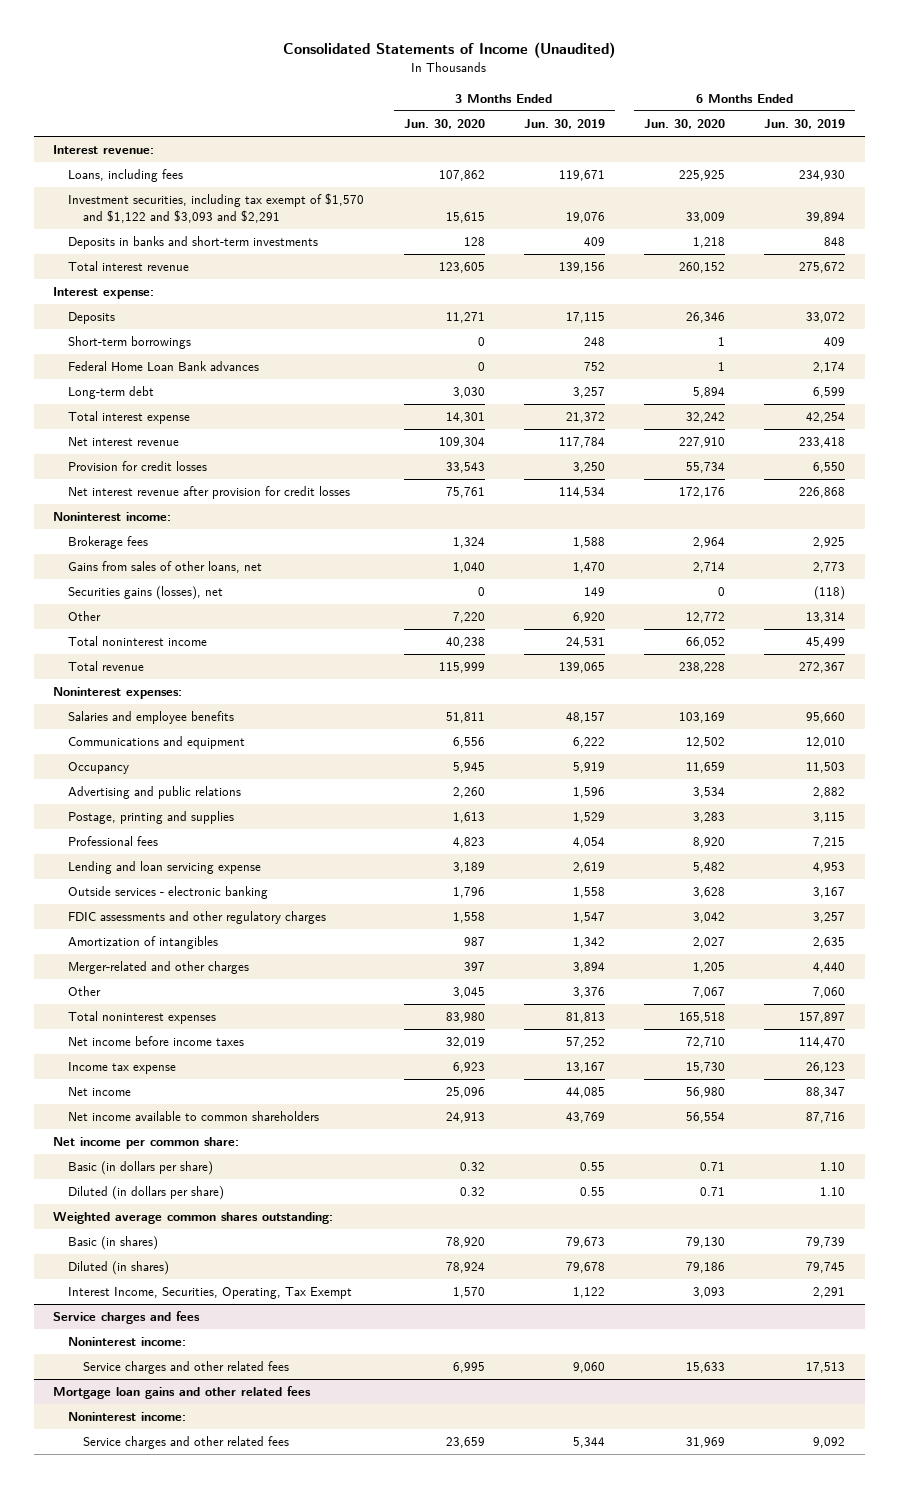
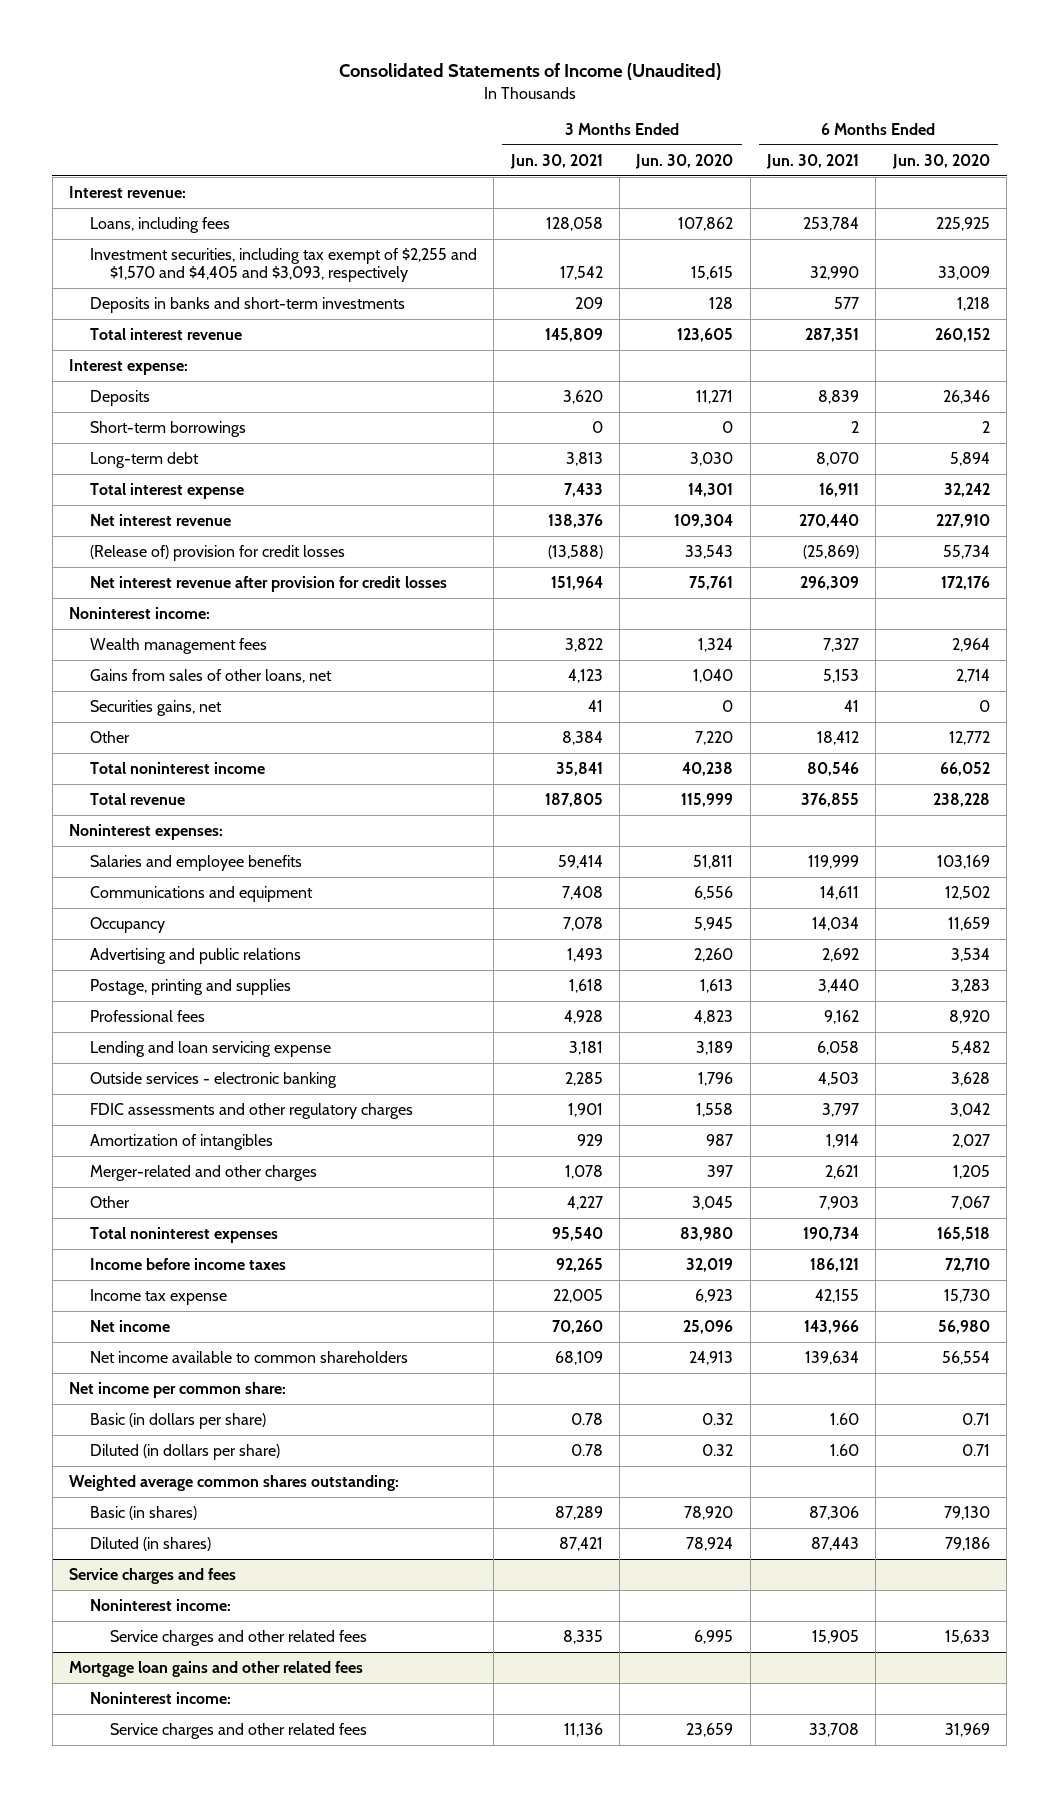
[523,119,605,130] Jun. 30, 2019 -> none
[764,119,846,130] Jun. 30, 2019 -> none
none -> [509,153,603,169] Jun. 30, 2021
none -> [766,153,860,169] Jun. 30, 2021
[68,193,365,224] Investment securities, including tax exempt of $1,570 and $1,122 and $3,093 and $2,291 -> [89,247,477,283] Investment securities, including tax exempt of $2,255 and $1,570 and $4,405 and $3,093, respectively
[68,361,260,372] Federal Home Loan Bank advances -> none
[718,337,726,347] 1 -> [981,420,990,433] 2
[68,461,208,472] Provision for credit losses -> [89,544,345,561] (Release of) provision for credit losses
[68,536,149,550] Brokerage fees -> [89,637,267,654] Wealth management fees
[68,586,224,601] Securities gains (losses), net -> [89,699,222,716] Securities gains, net
[68,1036,245,1047] Net income before income taxes -> [89,1257,286,1270] Income before income taxes
[68,1287,353,1300] Interest Income, Securities, Operating, Tax Exempt -> none

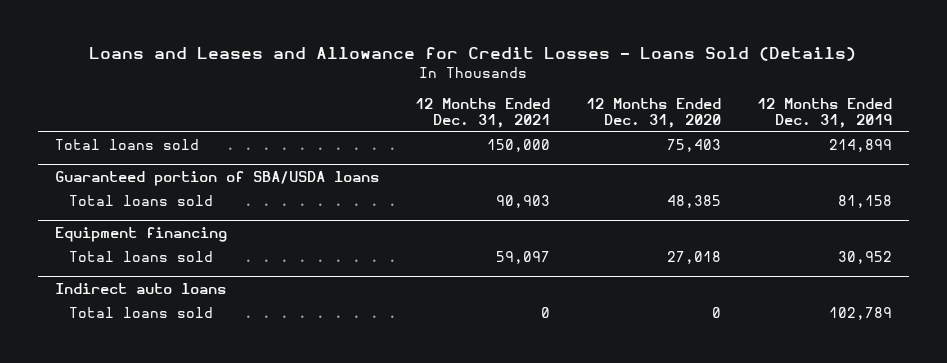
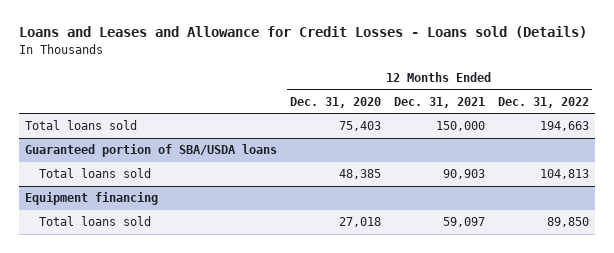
[89,47,857,62] Loans and Leases and Allowance for Credit Losses - Loans Sold (Details) -> [18,26,587,39] Loans and Leases and Allowance for Credit Losses - Loans sold (Details)
[756,97,892,128] 12 Months Ended Dec. 31, 2019 -> none
none -> [497,96,589,108] Dec. 31, 2022
[55,283,227,295] Indirect auto loans -> none
[68,307,213,319] Total loans sold -> none

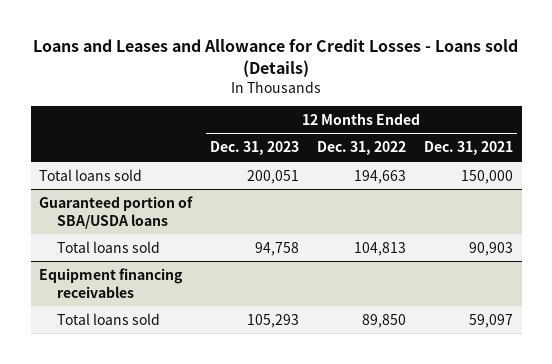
[289,96,381,108] Dec. 31, 2020 -> none
none -> [210,141,300,156] Dec. 31, 2023
[25,192,159,206] Equipment financing -> [39,267,184,298] Equipment financing receivables

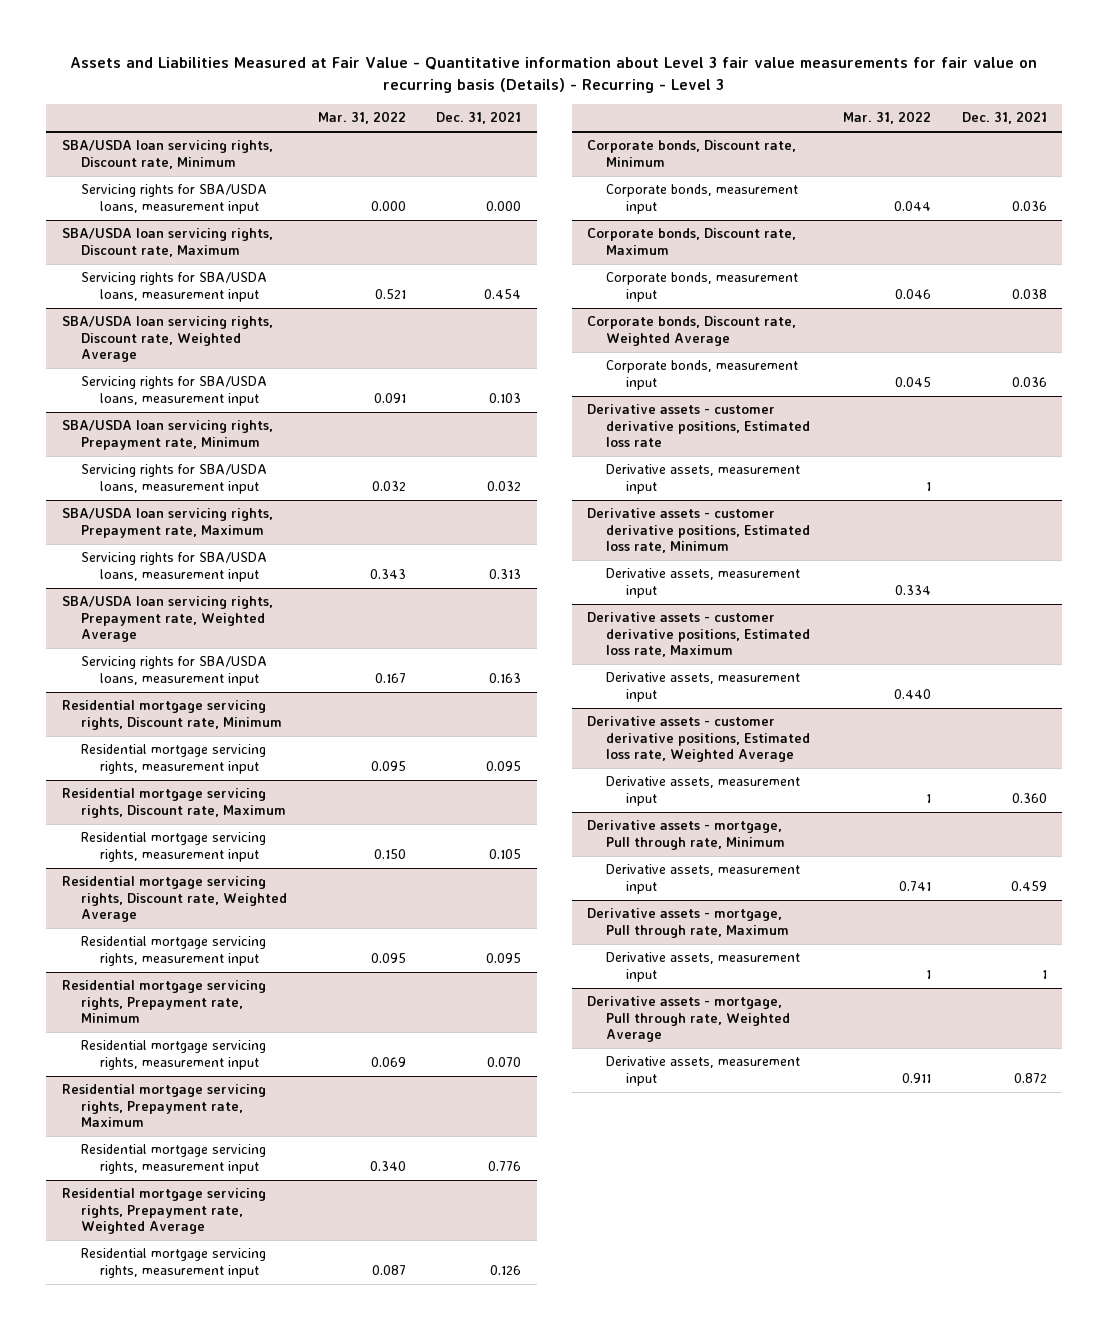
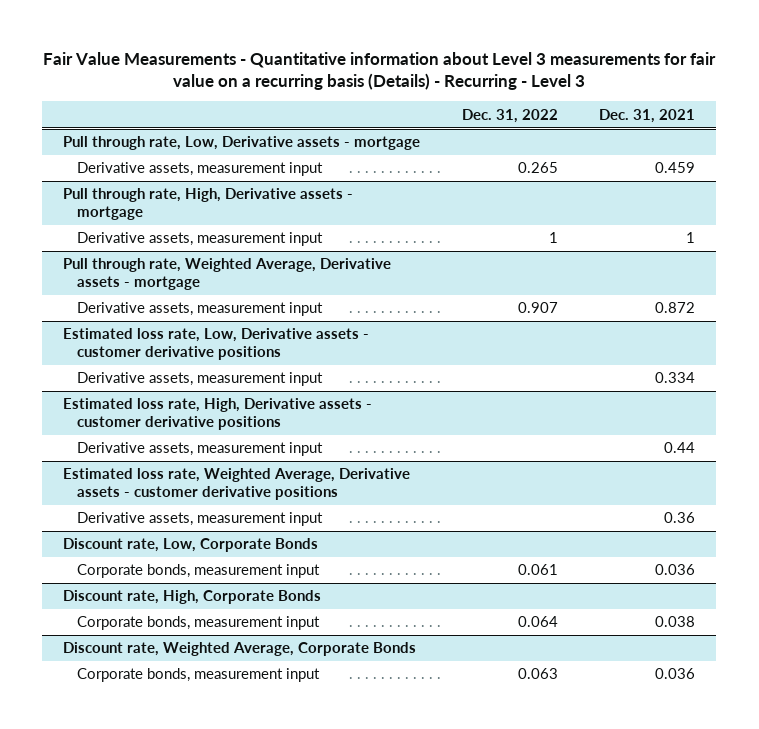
[70,57,1038,93] Assets and Liabilities Measured at Fair Value - Quantitative information about Level 3 fair value measurements for fair value on recurring basis (Details) - Recurring - Level 3 -> [43,51,717,91] Fair Value Measurements - Quantitative information about Level 3 measurements for fair value on a recurring basis (Details) - Recurring - Level 3
[317,111,406,125] Mar. 31, 2022 -> none
none -> [461,108,558,123] Dec. 31, 2022
[61,140,273,169] SBA/USDA loan servicing rights, Discount rate, Minimum -> none
[80,184,267,214] Servicing rights for SBA/USDA loans, measurement input -> none
[61,228,273,257] SBA/USDA loan servicing rights, Discount rate, Maximum -> none
[80,272,267,302] Servicing rights for SBA/USDA loans, measurement input -> none
[61,316,273,363] SBA/USDA loan servicing rights, Discount rate, Weighted Average -> none
[80,376,267,406] Servicing rights for SBA/USDA loans, measurement input -> none
[61,420,273,450] SBA/USDA loan servicing rights, Prepayment rate, Minimum -> none
[80,464,267,494] Servicing rights for SBA/USDA loans, measurement input -> none
[61,508,273,538] SBA/USDA loan servicing rights, Prepayment rate, Maximum -> none
[80,552,267,582] Servicing rights for SBA/USDA loans, measurement input -> none
[61,596,273,643] SBA/USDA loan servicing rights, Prepayment rate, Weighted Average -> none
[80,656,267,686] Servicing rights for SBA/USDA loans, measurement input -> none
[61,700,282,730] Residential mortgage servicing rights, Discount rate, Minimum -> none
[80,744,266,774] Residential mortgage servicing rights, measurement input -> none
[61,788,286,818] Residential mortgage servicing rights, Discount rate, Maximum -> none
[80,832,266,862] Residential mortgage servicing rights, measurement input -> none
[61,876,287,923] Residential mortgage servicing rights, Discount rate, Weighted Average -> none
[80,936,266,966] Residential mortgage servicing rights, measurement input -> none
[61,980,266,1024] Residential mortgage servicing rights, Prepayment rate, Minimum -> none
[80,1040,266,1070] Residential mortgage servicing rights, measurement input -> none
[61,1084,266,1128] Residential mortgage servicing rights, Prepayment rate, Maximum -> none
[80,1144,266,1174] Residential mortgage servicing rights, measurement input -> none
[61,1188,266,1235] Residential mortgage servicing rights, Prepayment rate, Weighted Average -> none
[80,1248,266,1278] Residential mortgage servicing rights, measurement input -> none
[587,140,797,167] Corporate bonds, Discount rate, Minimum -> none
[606,184,799,214] Corporate bonds, measurement input -> none
[587,228,797,255] Corporate bonds, Discount rate, Maximum -> none
[606,272,799,302] Corporate bonds, measurement input -> none
[587,316,797,346] Corporate bonds, Discount rate, Weighted Average -> none
[606,360,799,390] Corporate bonds, measurement input -> none
[587,404,811,448] Derivative assets - customer derivative positions, Estimated loss rate -> none
[606,464,801,494] Derivative assets, measurement input -> none
[587,508,811,554] Derivative assets - customer derivative positions, Estimated loss rate, Minimum -> none
[606,568,801,598] Derivative assets, measurement input -> none
[587,612,811,658] Derivative assets - customer derivative positions, Estimated loss rate, Maximum -> none
[606,672,801,702] Derivative assets, measurement input -> none
[587,716,811,763] Derivative assets - customer derivative positions, Estimated loss rate, Weighted Average -> none
[606,776,801,806] Derivative assets, measurement input -> none
[587,820,786,850] Derivative assets - mortgage, Pull through rate, Minimum -> [63,136,421,151] Pull through rate, Low, Derivative assets - mortgage
[587,908,790,938] Derivative assets - mortgage, Pull through rate, Maximum -> [63,188,354,221] Pull through rate, High, Derivative assets - mortgage
[587,996,791,1043] Derivative assets - mortgage, Pull through rate, Weighted Average -> [63,258,392,291] Pull through rate, Weighted Average, Derivative assets - mortgage
none -> [63,328,370,361] Estimated loss rate, Low, Derivative assets - customer derivative positions
none -> [76,372,323,387] Derivative assets, measurement input
none -> [63,398,373,431] Estimated loss rate, High, Derivative assets - customer derivative positions
none -> [76,442,323,457] Derivative assets, measurement input
none -> [63,468,411,501] Estimated loss rate, Weighted Average, Derivative assets - customer derivative positions
none -> [76,512,323,527] Derivative assets, measurement input
none -> [63,538,319,553] Discount rate, Low, Corporate Bonds
none -> [76,564,320,579] Corporate bonds, measurement input
none -> [63,590,322,605] Discount rate, High, Corporate Bonds
none -> [76,616,320,631] Corporate bonds, measurement input
none -> [63,642,417,657] Discount rate, Weighted Average, Corporate Bonds
none -> [76,668,320,683] Corporate bonds, measurement input

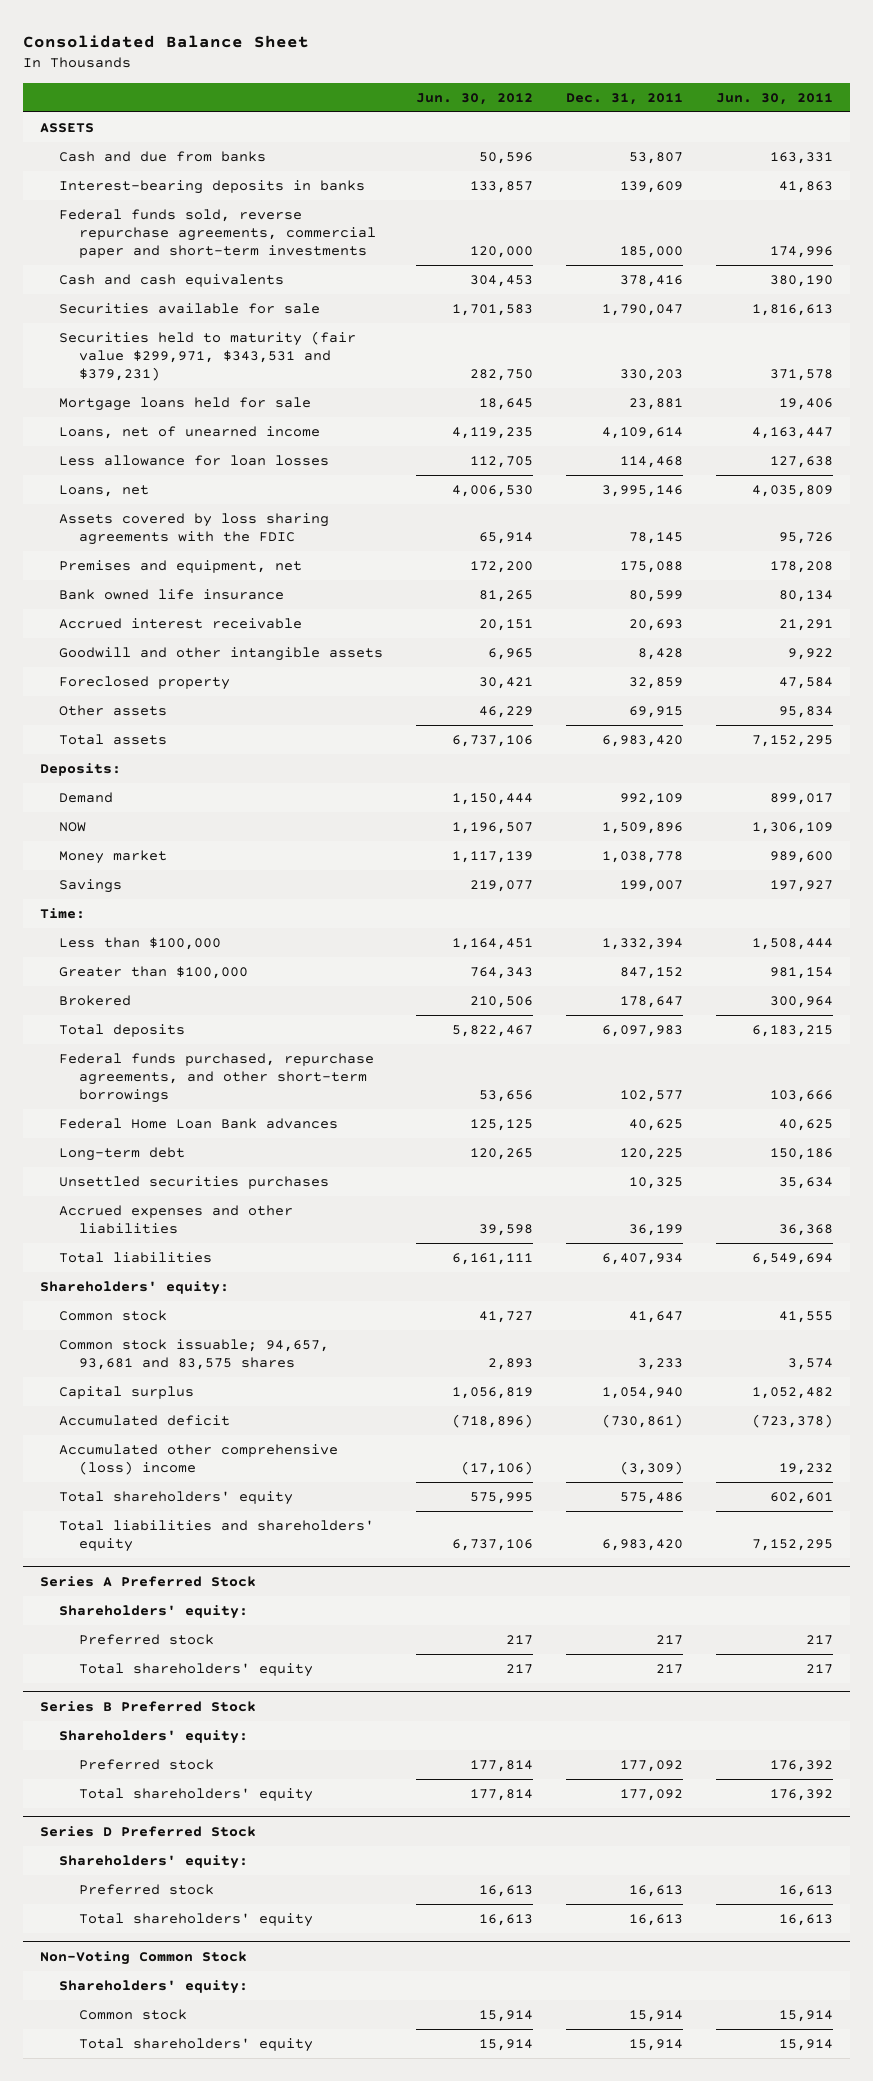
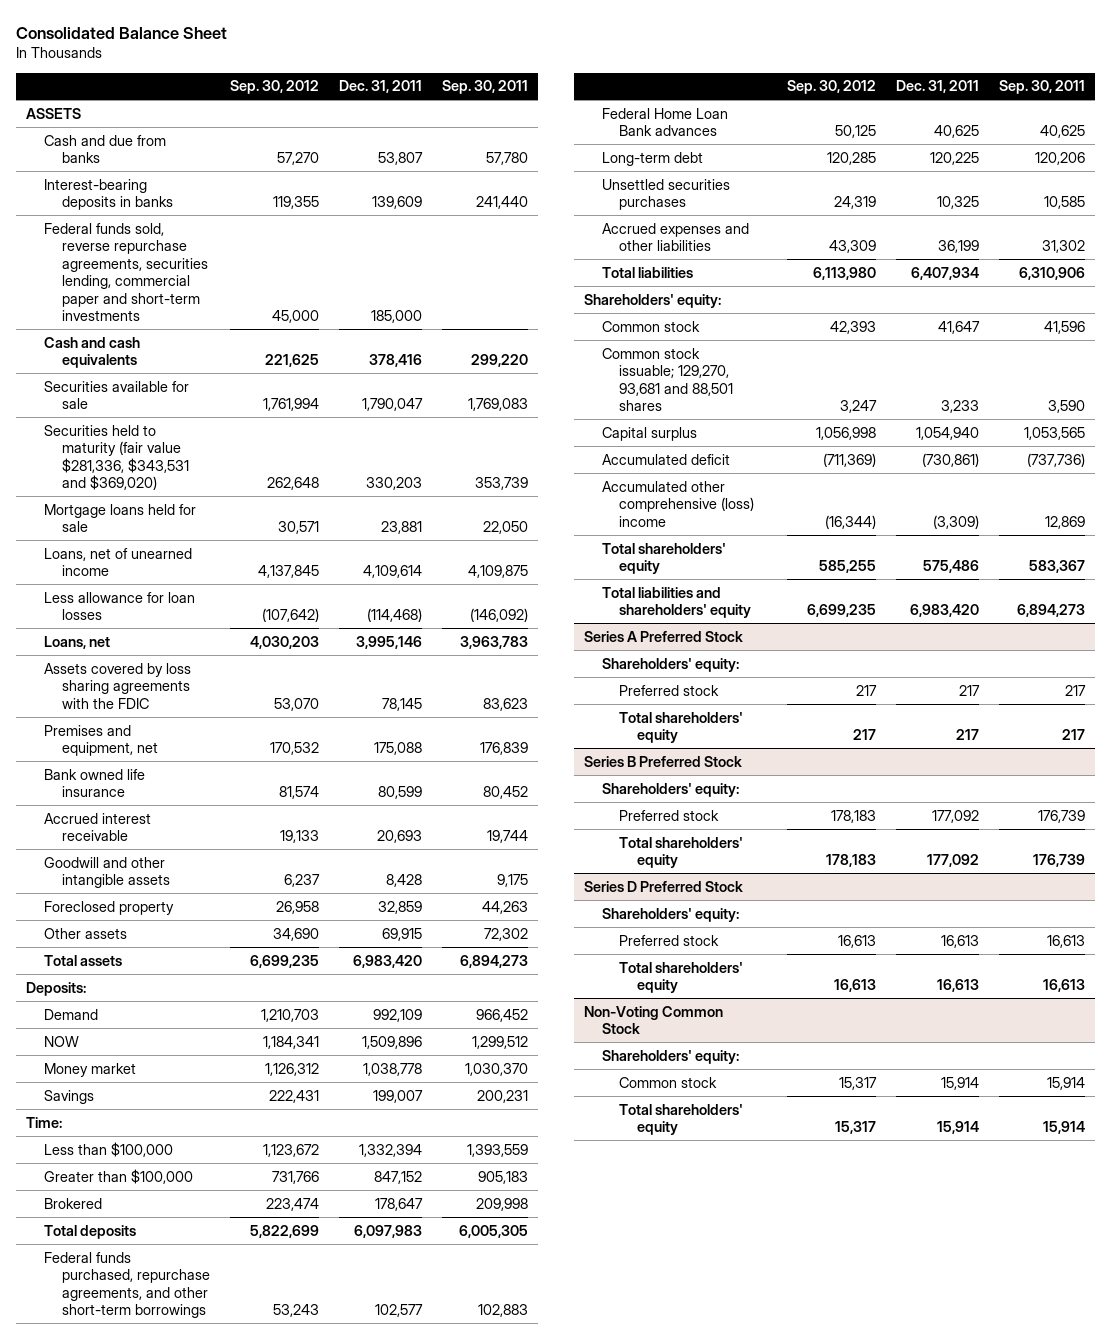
[416,92,534,105] Jun. 30, 2012 -> none
[716,92,834,105] Jun. 30, 2011 -> none
none -> [229,80,319,95] Sep. 30, 2012
none -> [441,80,528,95] Sep. 30, 2011
[59,209,376,258] Federal funds sold, reverse repurchase agreements, commercial paper and short-term investments -> [44,222,209,321] Federal funds sold, reverse repurchase agreements, securities lending, commercial paper and short-term investments
[59,331,357,381] Securities held to maturity (fair value $299,971, $343,531 and $379,231) -> [44,424,190,491] Securities held to maturity (fair value $281,336, $343,531 and $369,020)
[620,456,684,469] 114,468 -> [366,608,422,623] (114,468)
[59,1339,330,1370] Common stock issuable; 94,657, 93,681 and 83,575 shares -> [601,347,734,412] Common stock issuable; 129,270, 93,681 and 88,501 shares

